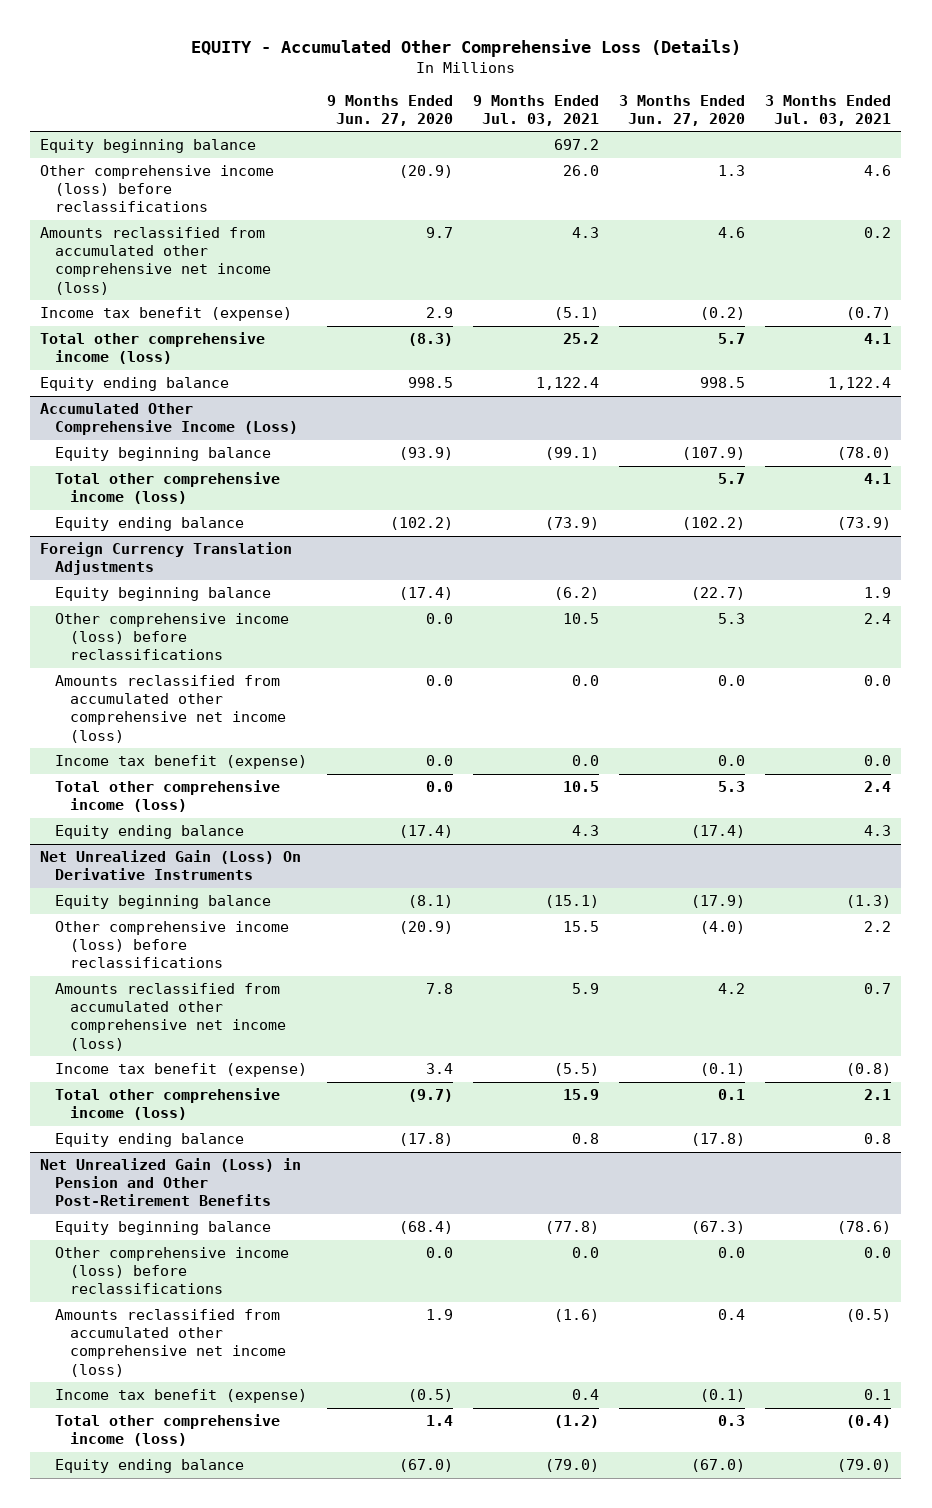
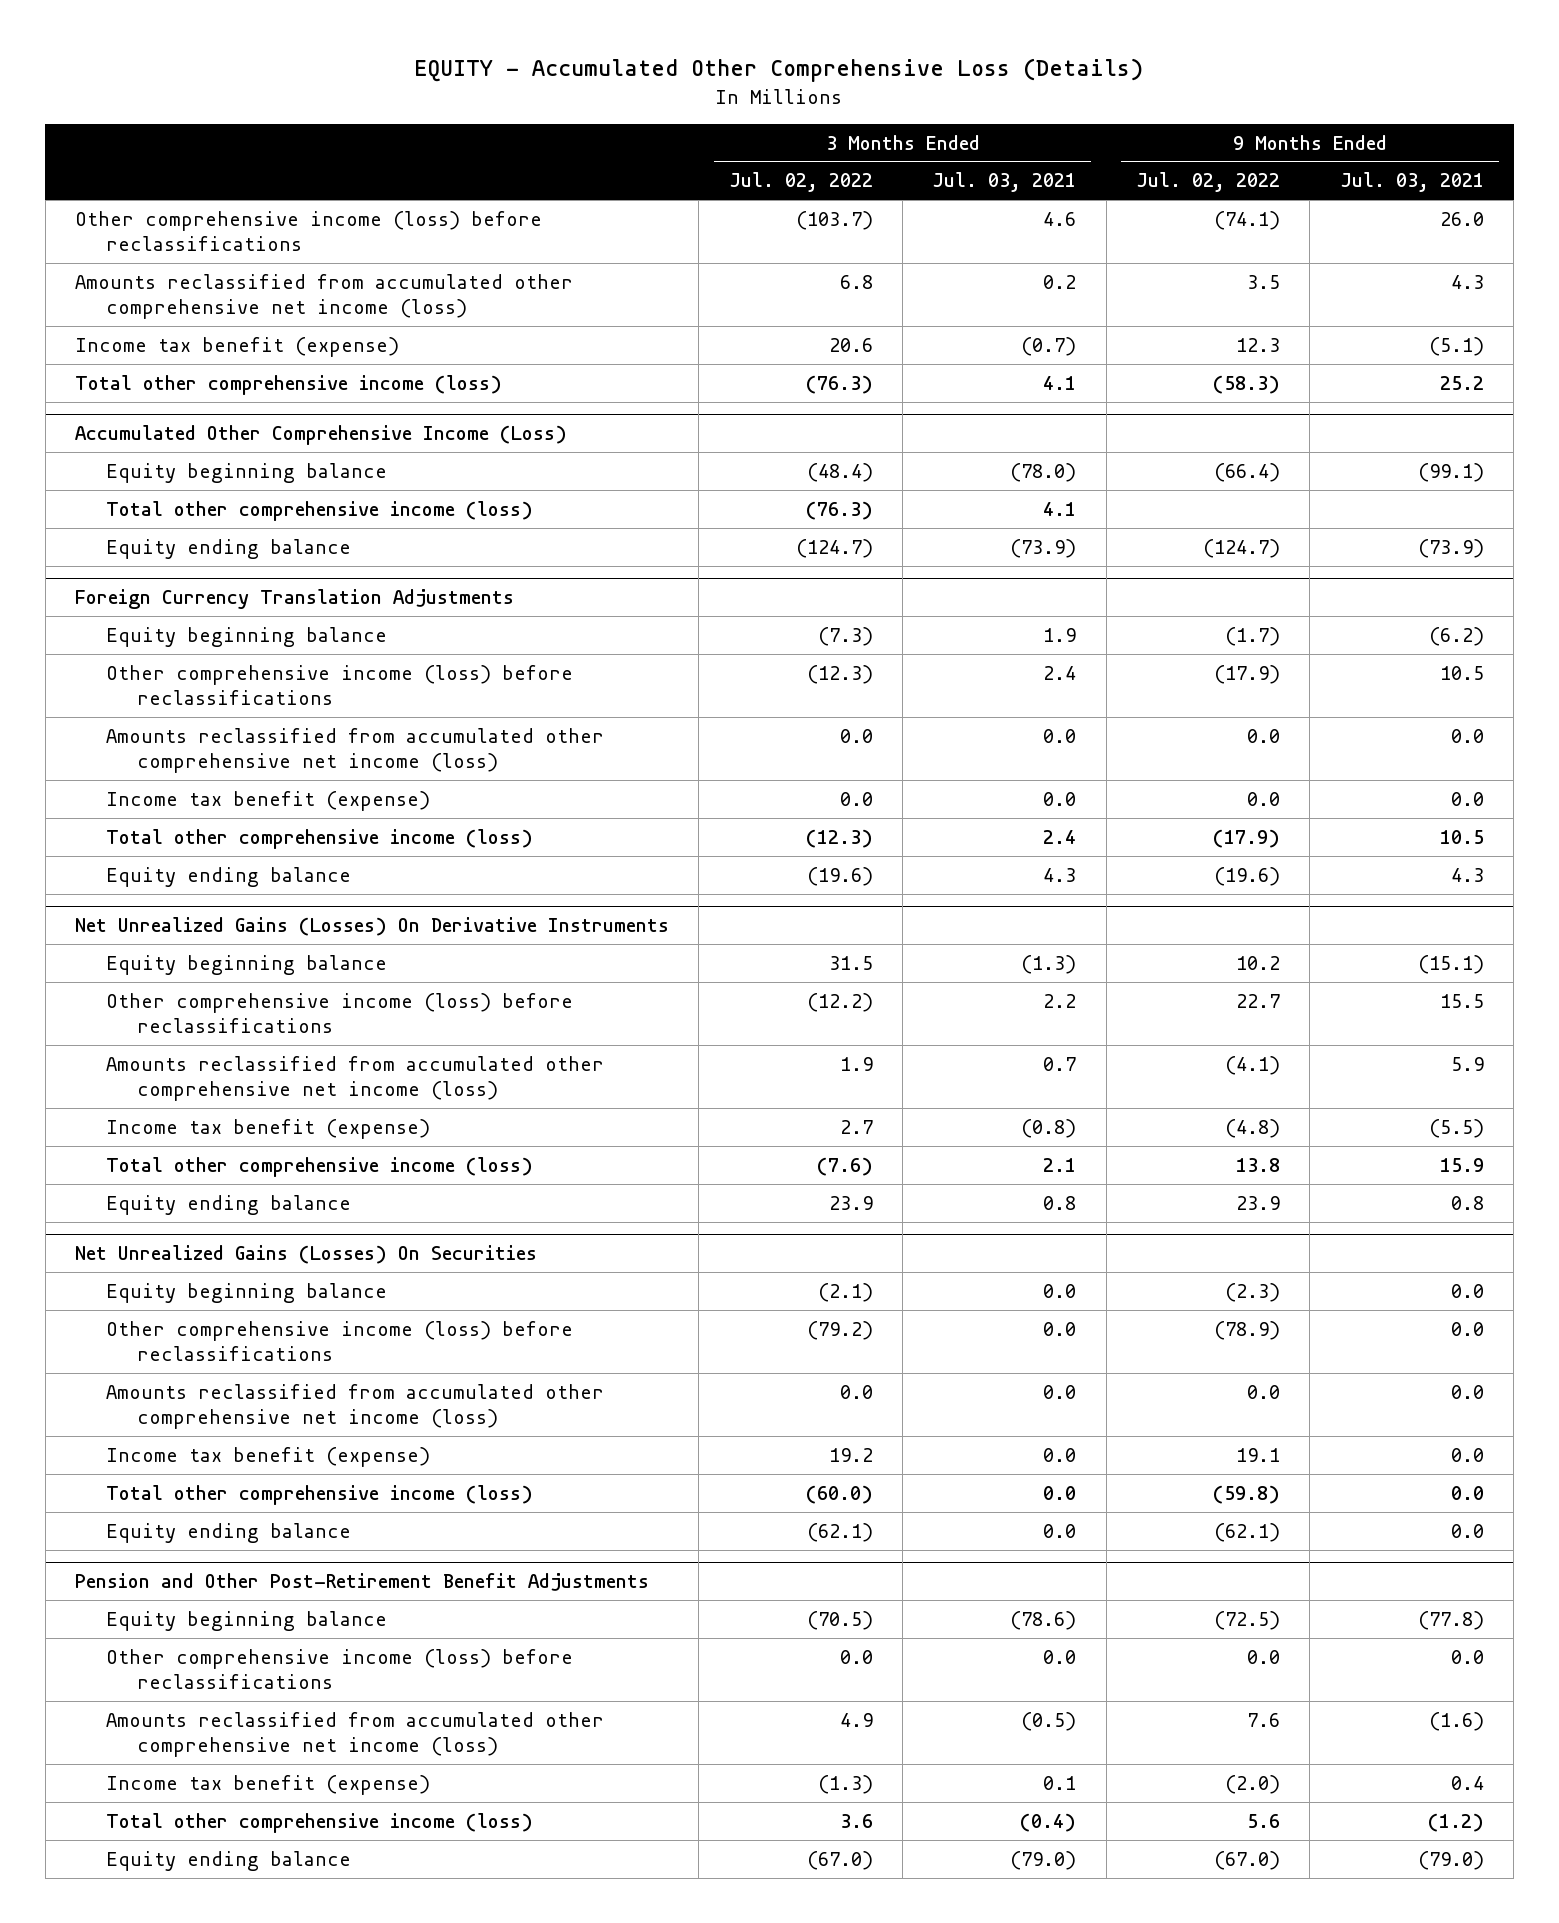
[327,94,454,126] 9 Months Ended Jun. 27, 2020 -> none
[619,94,746,126] 3 Months Ended Jun. 27, 2020 -> none
none -> [728,172,873,193] Jul. 02, 2022
none -> [1136,172,1281,193] Jul. 02, 2022
[40,139,257,154] Equity beginning balance -> none
[40,377,230,392] Equity ending balance -> none
[40,850,302,881] Net Unrealized Gain (Loss) On Derivative Instruments -> [74,917,669,937] Net Unrealized Gains (Losses) On Derivative Instruments
none -> [74,1245,537,1265] Net Unrealized Gains (Losses) On Securities
none -> [105,1282,387,1303] Equity beginning balance
none -> [105,1320,573,1361] Other comprehensive income (loss) before reclassifications
none -> [105,1383,604,1429] Amounts reclassified from accumulated other comprehensive net income (loss)
none -> [105,1446,430,1467] Income tax benefit (expense)
none -> [105,1484,533,1505] Total other comprehensive income (loss)
none -> [105,1522,351,1543] Equity ending balance
[40,1158,302,1207] Net Unrealized Gain (Loss) in Pension and Other Post-Retirement Benefits -> [74,1573,649,1592] Pension and Other Post-Retirement Benefit Adjustments

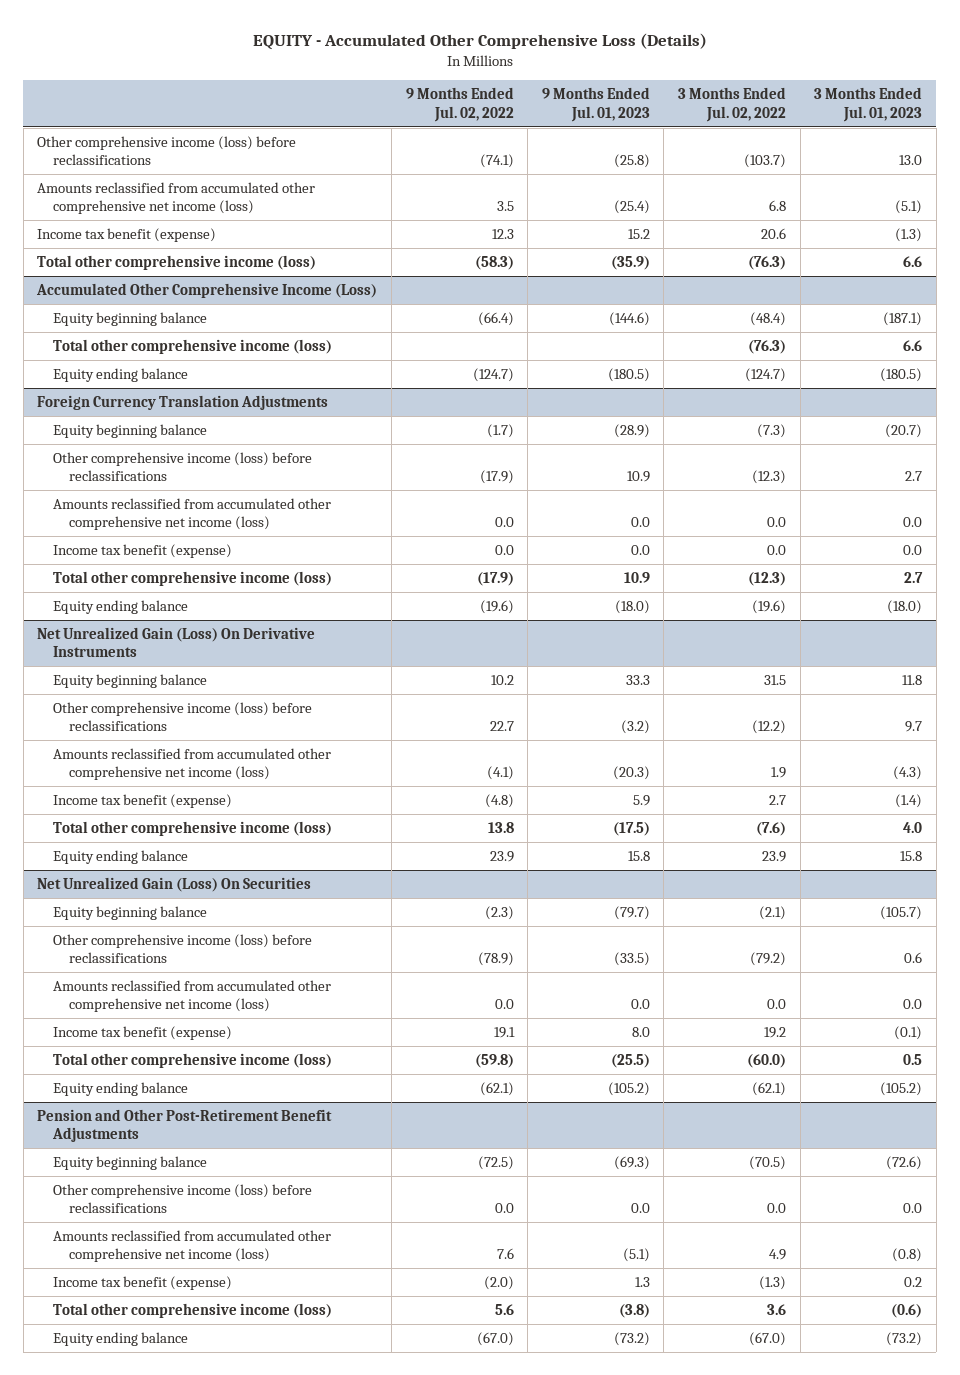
[932,172,1077,193] Jul. 03, 2021 -> none
[1339,172,1484,193] Jul. 03, 2021 -> none
none -> [541,87,650,122] 9 Months Ended Jul. 01, 2023
none -> [814,87,923,122] 3 Months Ended Jul. 01, 2023
[74,917,669,937] Net Unrealized Gains (Losses) On Derivative Instruments -> [37,627,316,658] Net Unrealized Gain (Loss) On Derivative Instruments
[74,1245,537,1265] Net Unrealized Gains (Losses) On Securities -> [37,877,312,893] Net Unrealized Gain (Loss) On Securities

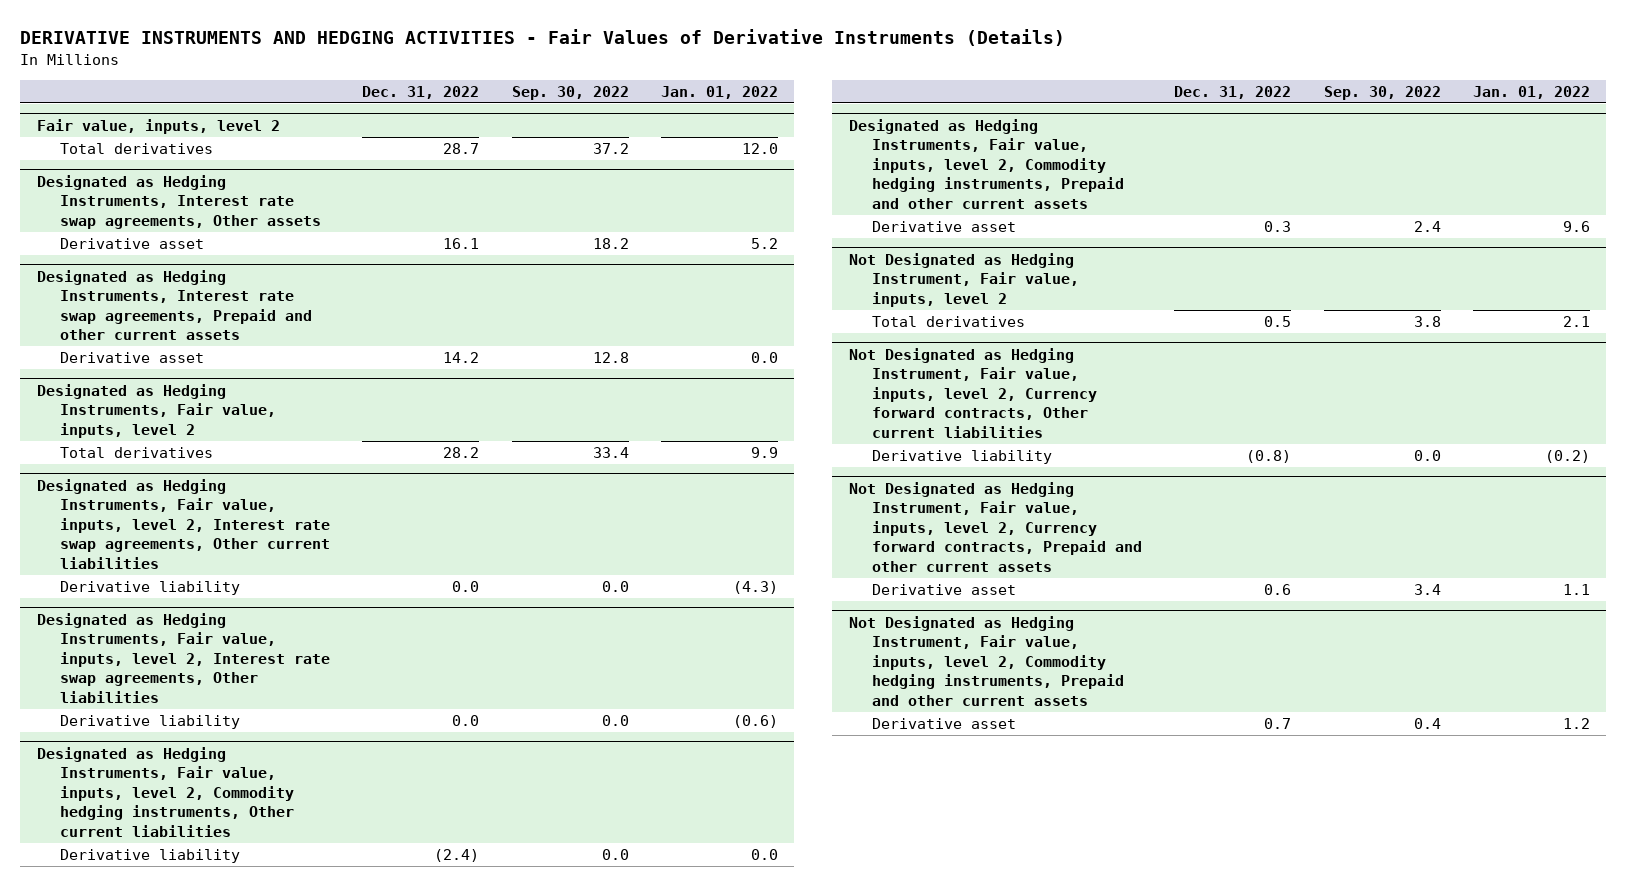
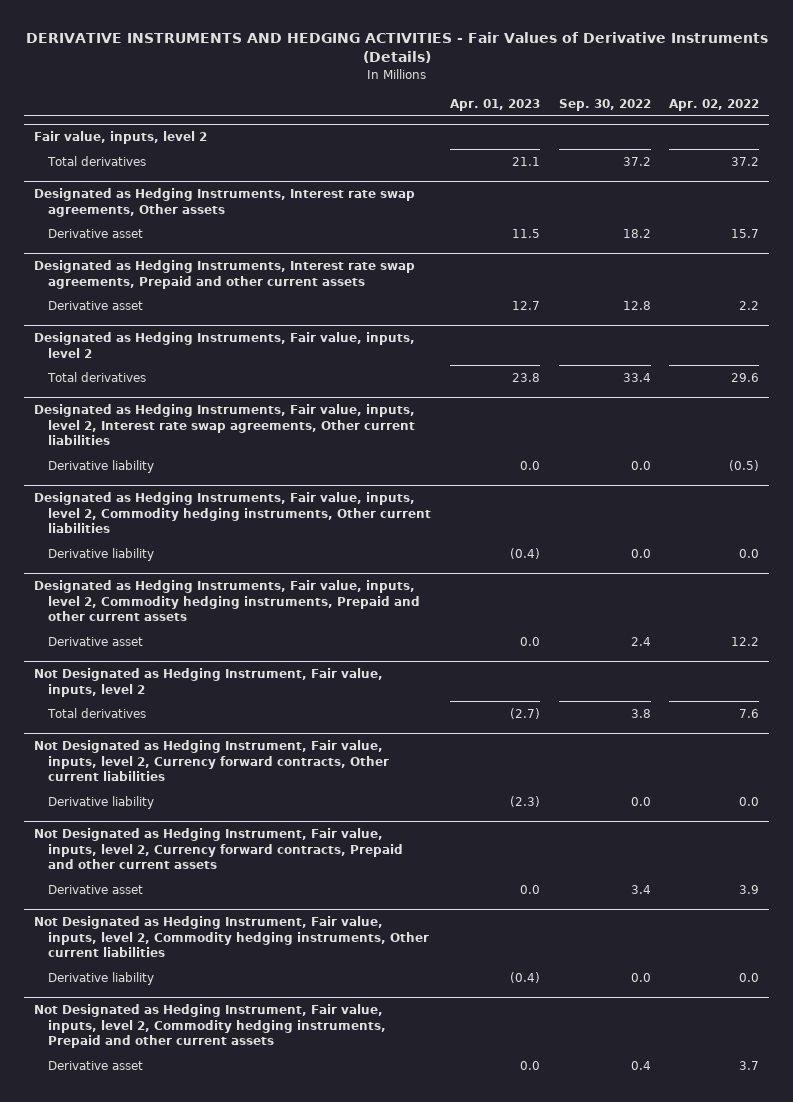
[362,85,480,99] Dec. 31, 2022 -> none
[661,85,779,99] Jan. 01, 2022 -> none
none -> [450,98,541,111] Apr. 01, 2023
none -> [669,98,760,111] Apr. 02, 2022
[36,612,331,703] Designated as Hedging Instruments, Fair value, inputs, level 2, Interest rate swap agreements, Other liabilities -> none
[60,715,241,730] Derivative liability -> none
none -> [33,916,430,957] Not Designated as Hedging Instrument, Fair value, inputs, level 2, Commodity hedging instruments, Other current liabilities
none -> [48,971,155,985] Derivative liability

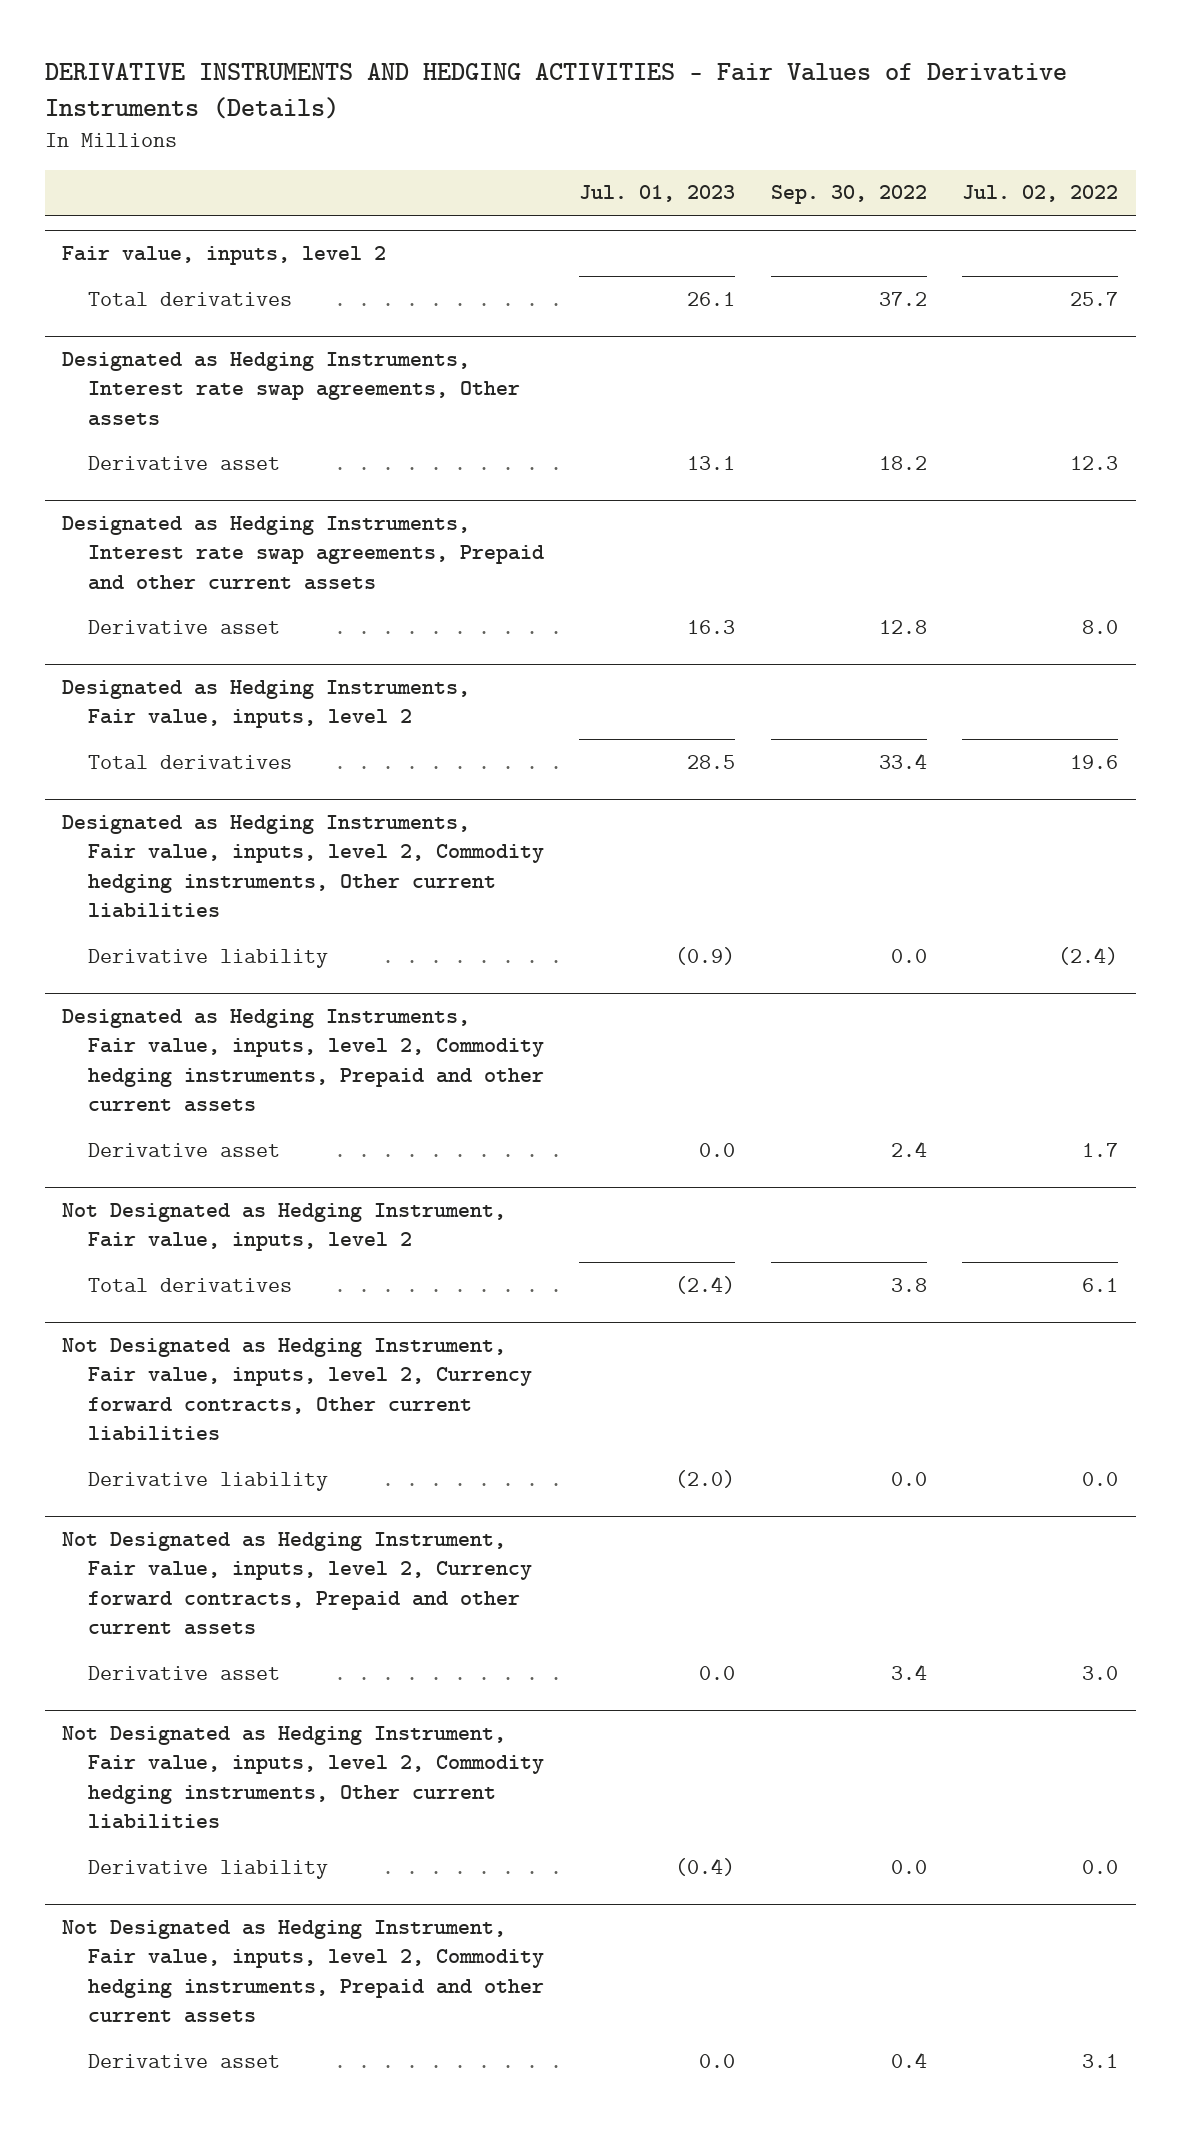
[450,98,541,111] Apr. 01, 2023 -> none
[669,98,760,111] Apr. 02, 2022 -> none
none -> [579,185,736,203] Jul. 01, 2023
none -> [962,185,1119,203] Jul. 02, 2022
[33,404,416,445] Designated as Hedging Instruments, Fair value, inputs, level 2, Interest rate swap agreements, Other current liabilities -> none
[48,459,155,473] Derivative liability -> none

